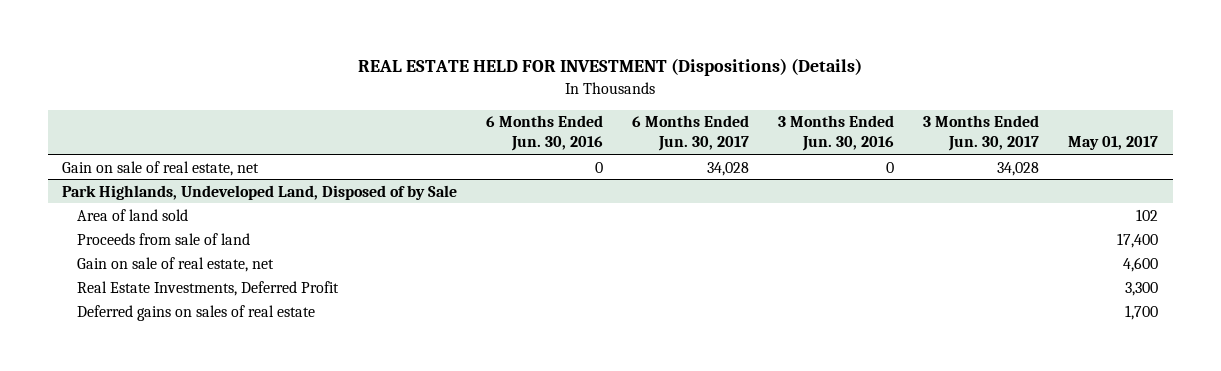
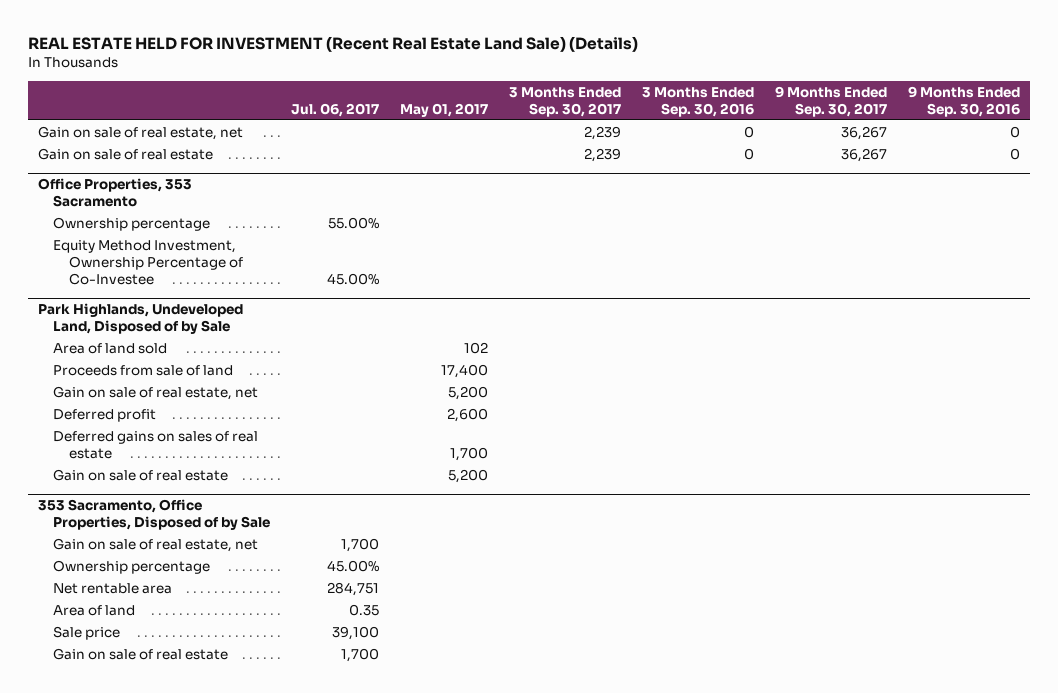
[358,58,863,77] REAL ESTATE HELD FOR INVESTMENT (Dispositions) (Details) -> [27,35,638,52] REAL ESTATE HELD FOR INVESTMENT (Recent Real Estate Land Sale) (Details)
[486,115,604,152] 6 Months Ended Jun. 30, 2016 -> none
[632,115,750,152] 6 Months Ended Jun. 30, 2017 -> none
[778,115,895,152] 3 Months Ended Jun. 30, 2016 -> none
[923,115,1040,152] 3 Months Ended Jun. 30, 2017 -> none
none -> [291,102,380,117] Jul. 06, 2017
none -> [508,86,621,117] 3 Months Ended Sep. 30, 2017
none -> [641,86,754,117] 3 Months Ended Sep. 30, 2016
none -> [774,85,887,117] 9 Months Ended Sep. 30, 2017
none -> [907,85,1020,117] 9 Months Ended Sep. 30, 2016
none -> [38,147,214,160] Gain on sale of real estate
none -> [38,178,193,208] Office Properties, 353 Sacramento
none -> [53,216,211,231] Ownership percentage
none -> [53,239,243,285] Equity Method Investment, Ownership Percentage of Co-Investee
[1123,256,1159,272] 4,600 -> [448,385,489,400] 5,200
[76,280,339,296] Real Estate Investments, Deferred Profit -> [53,408,157,422] Deferred profit
[1125,281,1159,296] 3,300 -> [447,407,489,422] 2,600
none -> [53,468,229,481] Gain on sale of real estate
none -> [38,499,271,531] 353 Sacramento, Office Properties, Disposed of by Sale
none -> [53,537,259,552] Gain on sale of real estate, net
none -> [53,559,211,574] Ownership percentage
none -> [53,582,173,594] Net rentable area
none -> [53,604,136,616] Area of land
none -> [53,625,121,640] Sale price
none -> [53,647,229,660] Gain on sale of real estate

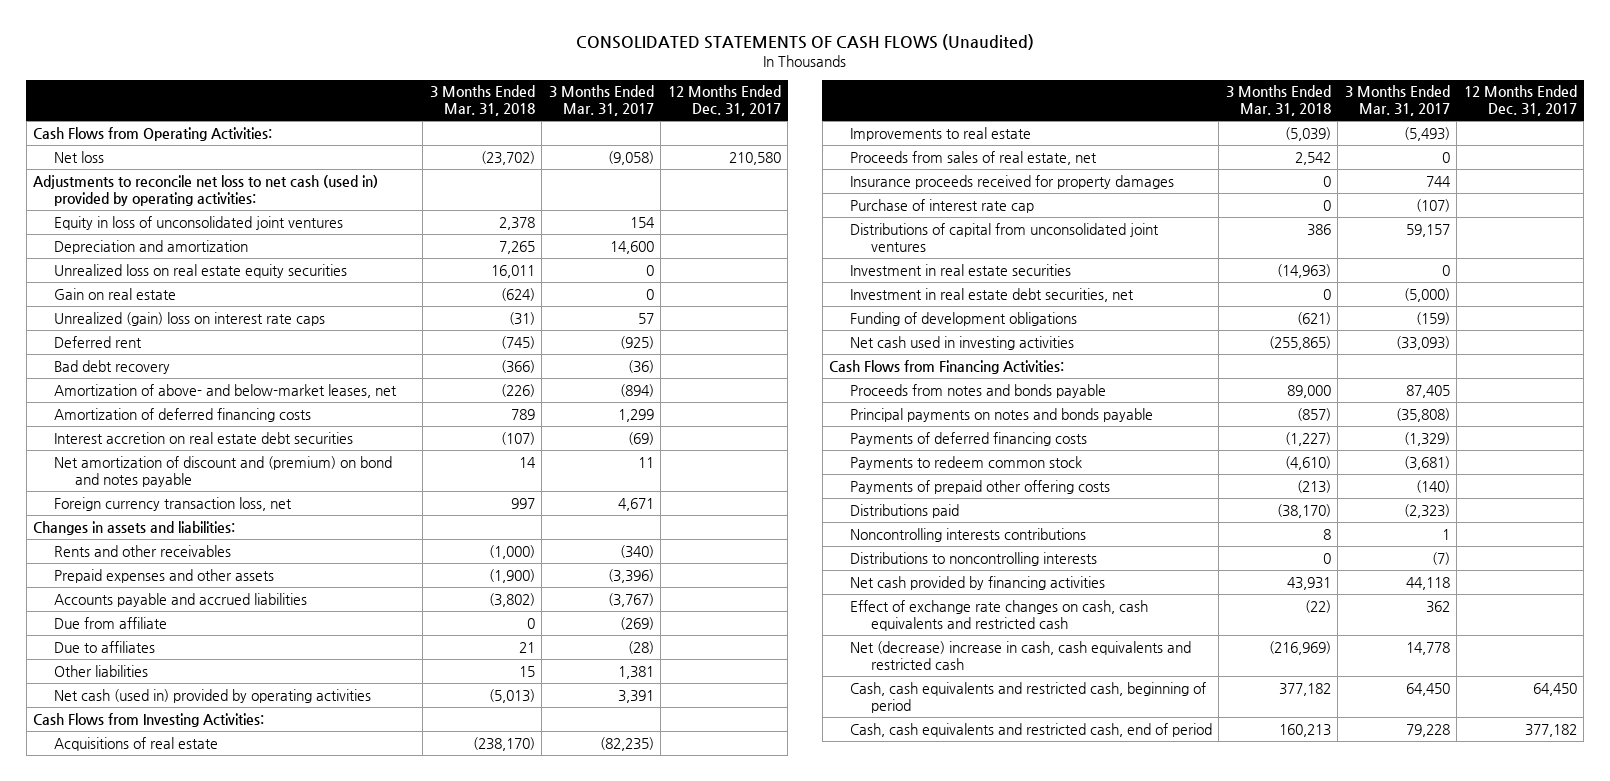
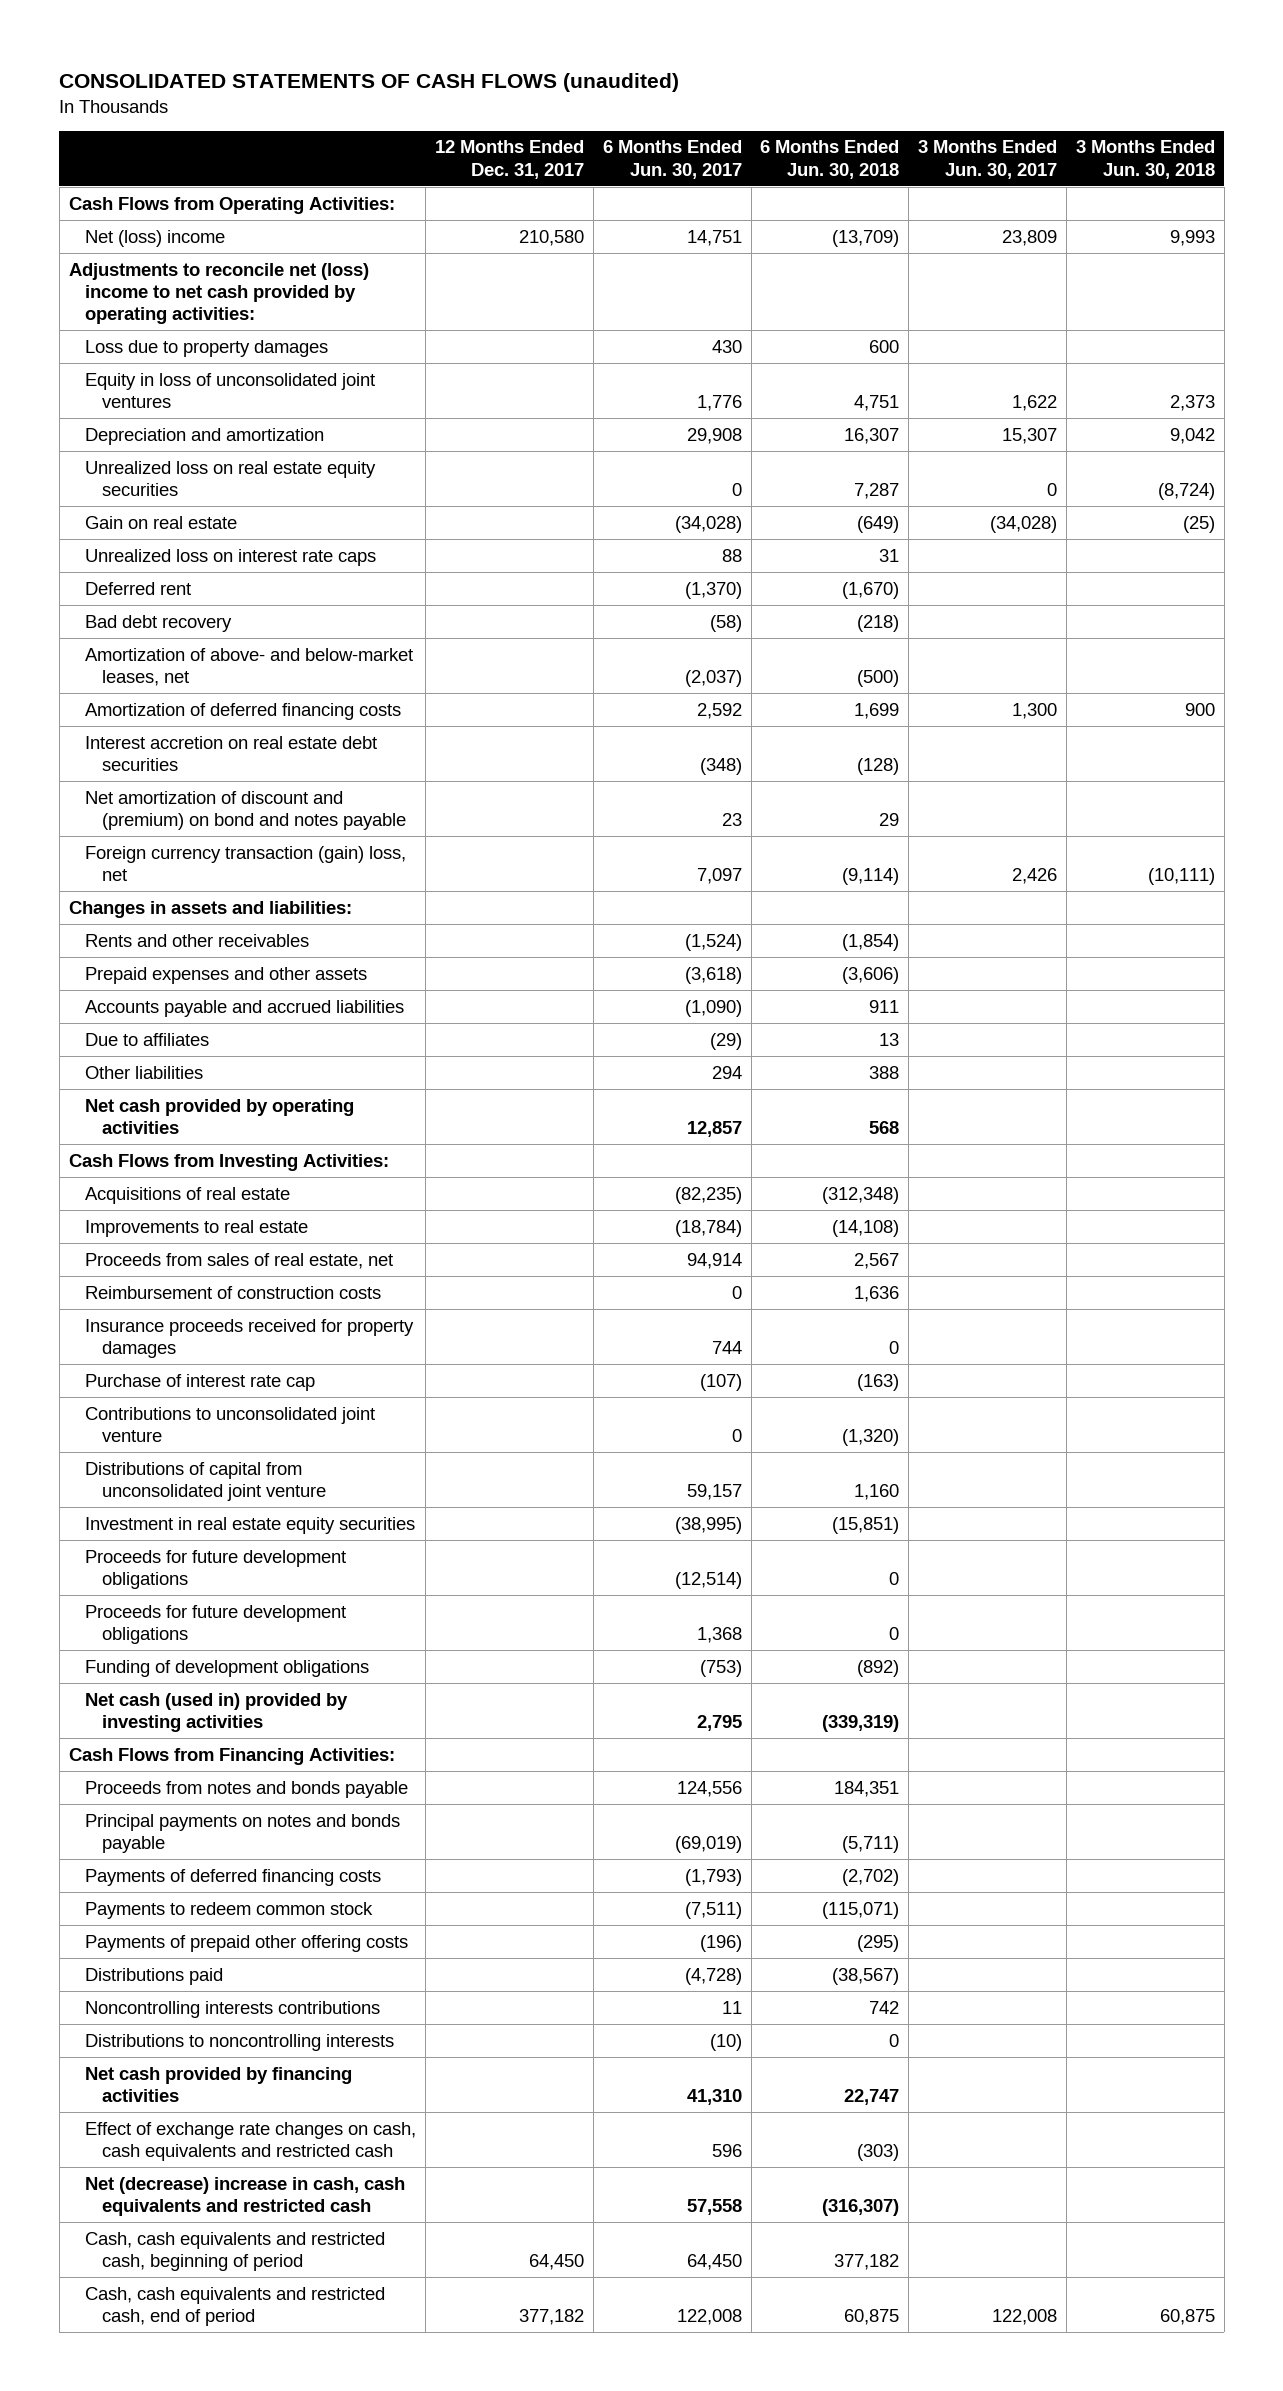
[575,34,1034,51] CONSOLIDATED STATEMENTS OF CASH FLOWS (Unaudited) -> [59,72,680,92] CONSOLIDATED STATEMENTS OF CASH FLOWS (unaudited)
[429,85,535,117] 3 Months Ended Mar. 31, 2018 -> none
[548,85,654,117] 3 Months Ended Mar. 31, 2017 -> none
none -> [602,140,742,179] 6 Months Ended Jun. 30, 2017
none -> [760,140,900,179] 6 Months Ended Jun. 30, 2018
none -> [918,140,1058,179] 3 Months Ended Jun. 30, 2017
none -> [1075,140,1215,179] 3 Months Ended Jun. 30, 2018
[53,150,104,163] Net loss -> [85,229,226,247] Net (loss) income
[32,174,378,206] Adjustments to reconcile net loss to net cash (used in) provided by operating activities: -> [68,262,369,325] Adjustments to reconcile net (loss) income to net cash provided by operating activities:
none -> [85,339,329,357] Loss due to property damages
[53,311,325,326] Unrealized (gain) loss on interest rate caps -> [85,548,377,566] Unrealized loss on interest rate caps
[53,496,292,511] Foreign currency transaction loss, net -> [85,845,407,881] Foreign currency transaction (gain) loss, net
[53,616,167,629] Due from affiliate -> none
[53,688,371,703] Net cash (used in) provided by operating activities -> [85,1098,355,1134] Net cash provided by operating activities
none -> [85,1285,382,1299] Reimbursement of construction costs
none -> [85,1406,376,1442] Contributions to unconsolidated joint venture
[849,222,1159,252] Distributions of capital from unconsolidated joint ventures -> [85,1461,326,1501] Distributions of capital from unconsolidated joint venture
[849,263,1071,276] Investment in real estate securities -> [85,1516,416,1534] Investment in real estate equity securities
[849,287,1134,302] Investment in real estate debt securities, net -> [85,1549,347,1589] Proceeds for future development obligations
none -> [85,1604,347,1644] Proceeds for future development obligations
[849,335,1074,350] Net cash used in investing activities -> [85,1692,349,1732] Net cash (used in) provided by investing activities

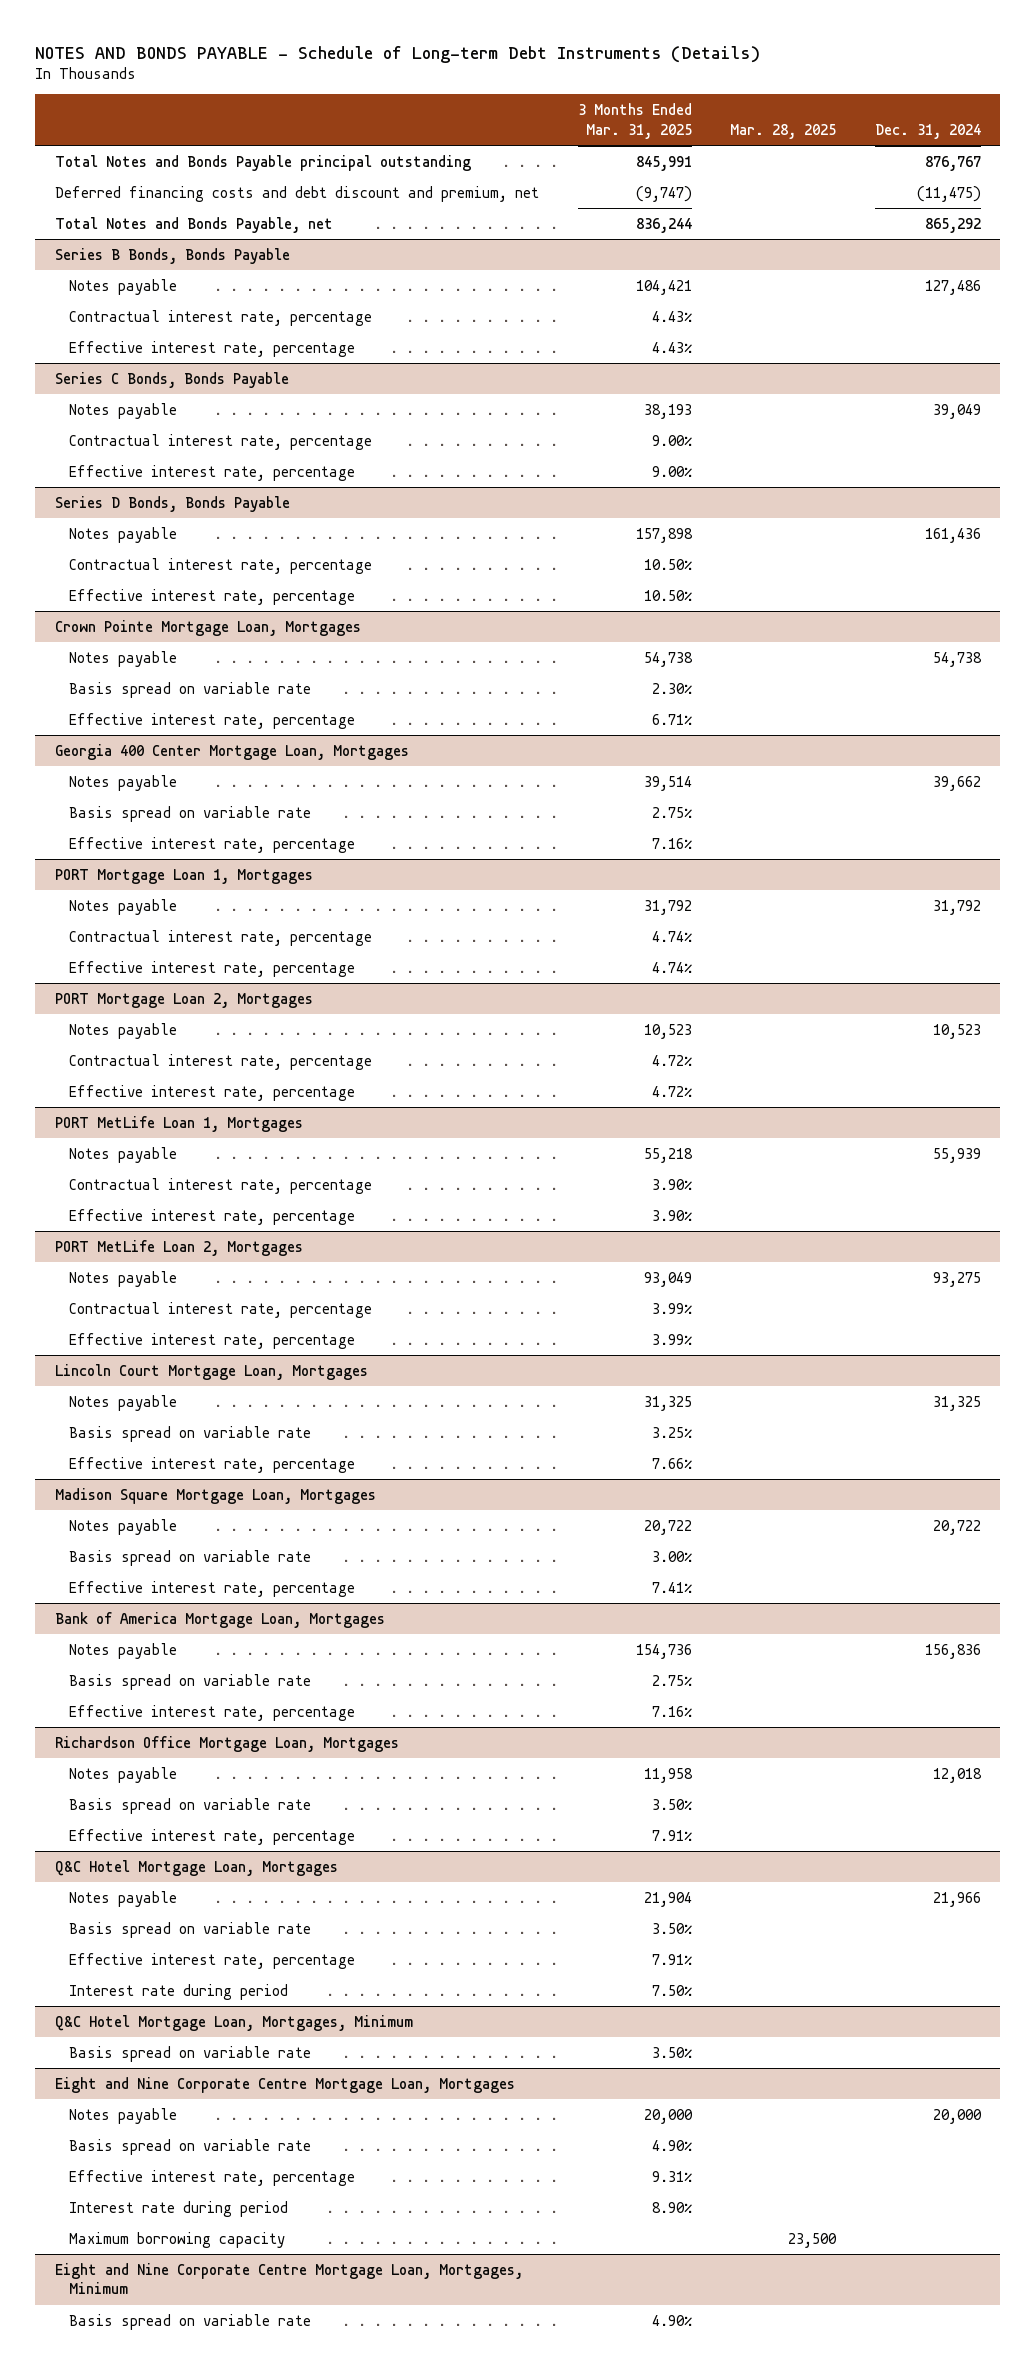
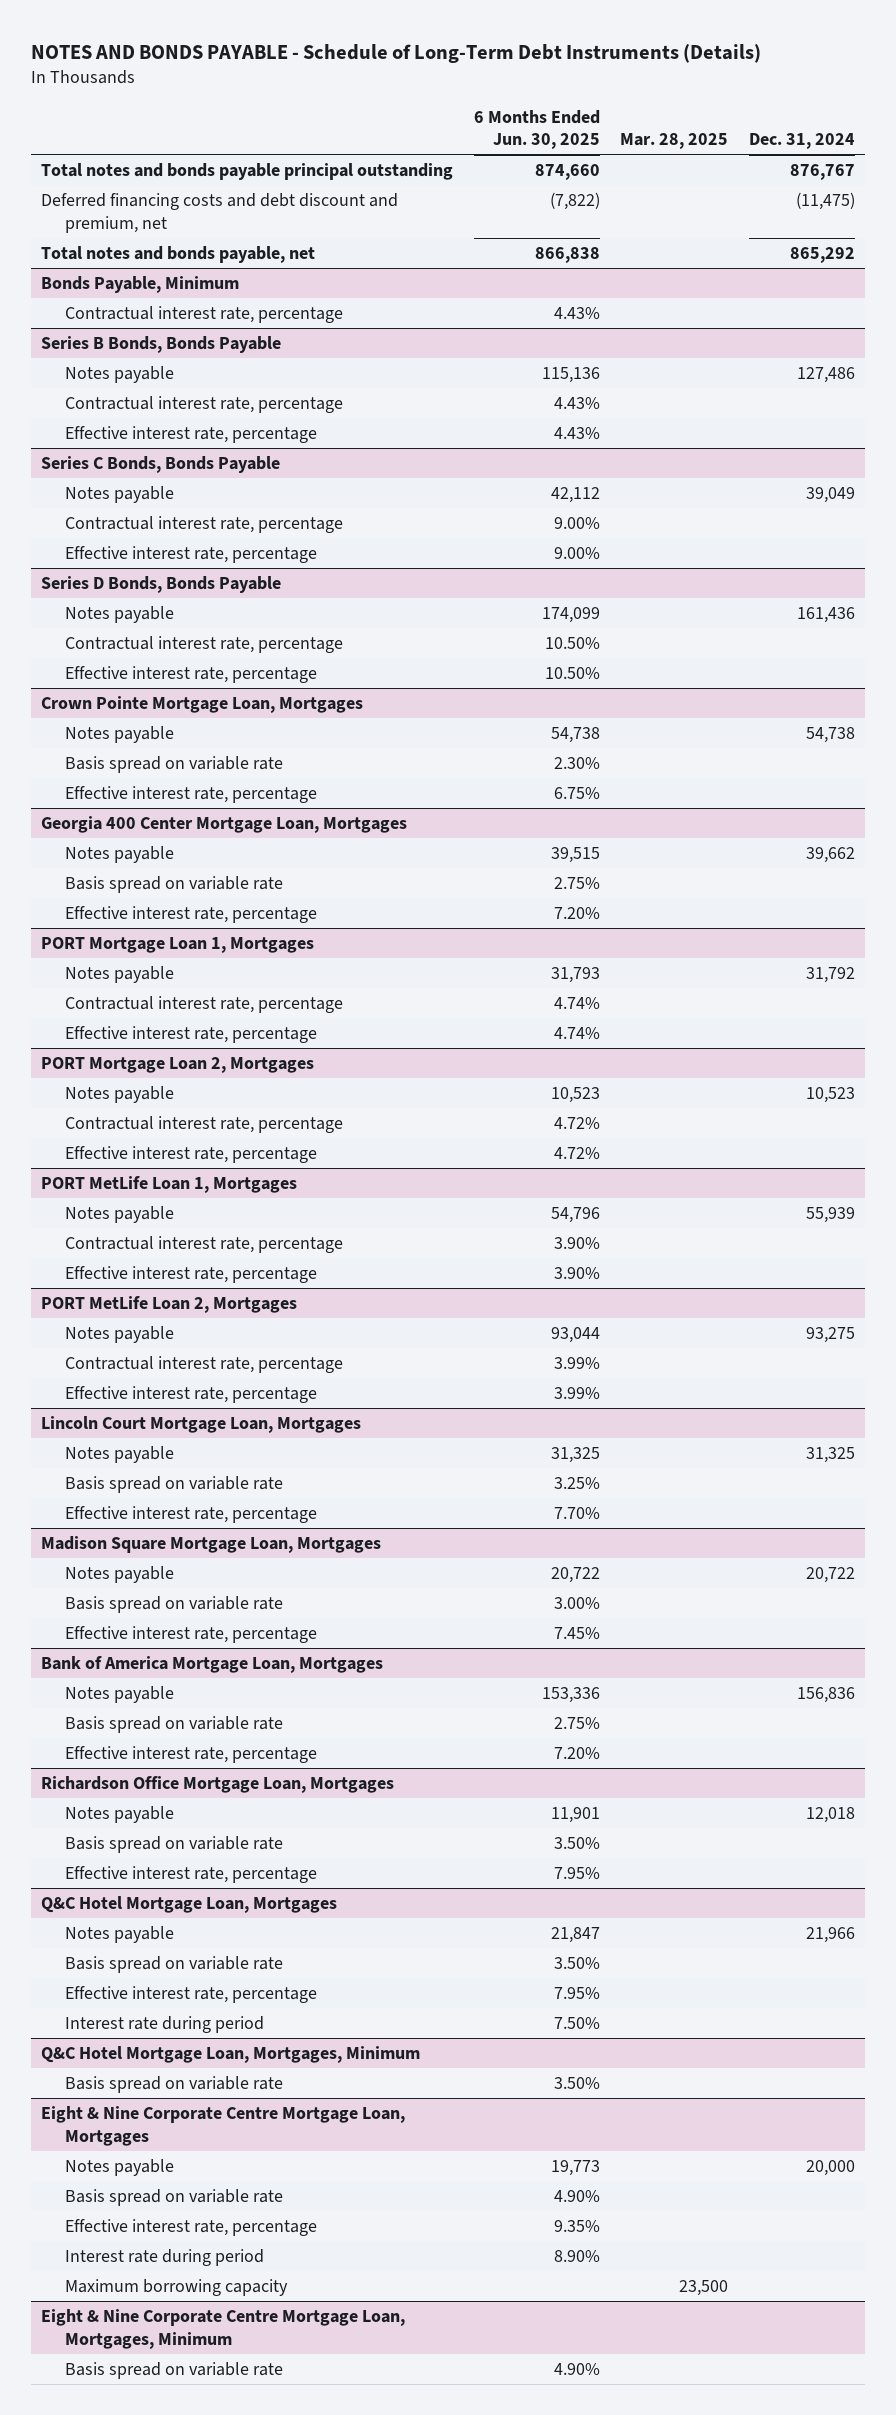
[35,45,761,63] NOTES AND BONDS PAYABLE - Schedule of Long-term Debt Instruments (Details) -> [30,43,761,63] NOTES AND BONDS PAYABLE - Schedule of Long-Term Debt Instruments (Details)
[577,103,692,139] 3 Months Ended Mar. 31, 2025 -> none
none -> [473,109,600,150] 6 Months Ended Jun. 30, 2025
[54,154,471,171] Total Notes and Bonds Payable principal outstanding -> [41,163,454,181] Total notes and bonds payable principal outstanding
[54,216,333,233] Total Notes and Bonds Payable, net -> [41,246,316,264] Total notes and bonds payable, net
none -> [41,276,240,294] Bonds Payable, Minimum
none -> [65,306,344,324] Contractual interest rate, percentage
[54,2076,515,2093] Eight and Nine Corporate Centre Mortgage Loan, Mortgages -> [41,2106,406,2146] Eight & Nine Corporate Centre Mortgage Loan, Mortgages
[54,2262,523,2295] Eight and Nine Corporate Centre Mortgage Loan, Mortgages, Minimum -> [41,2309,406,2349] Eight & Nine Corporate Centre Mortgage Loan, Mortgages, Minimum

